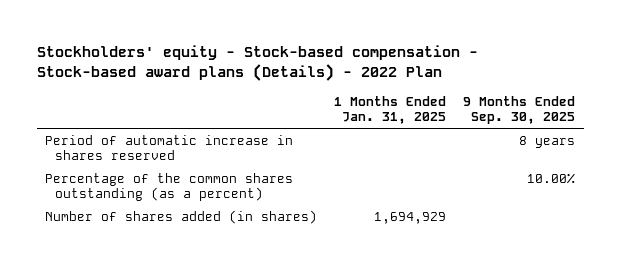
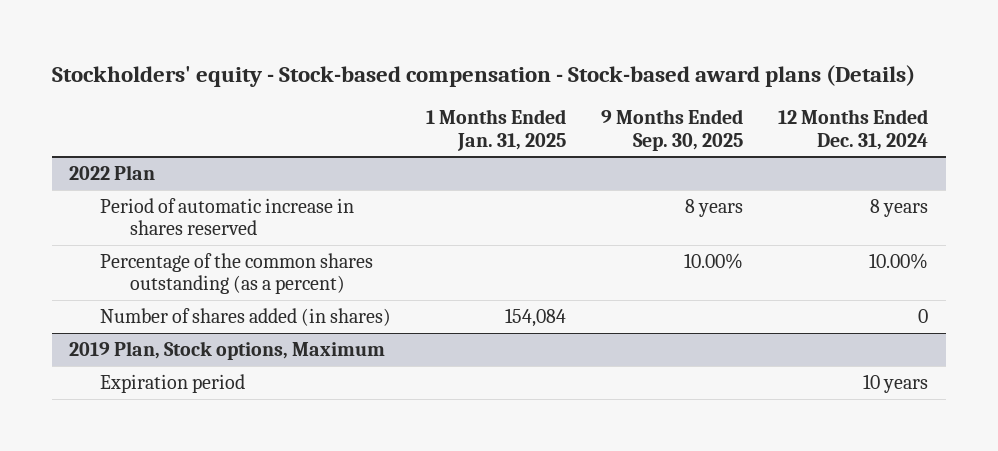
[36,44,478,82] Stockholders' equity - Stock-based compensation - Stock-based award plans (Details) - 2022 Plan -> [51,64,915,87] Stockholders' equity - Stock-based compensation - Stock-based award plans (Details)
none -> [778,109,929,150] 12 Months Ended Dec. 31, 2024
none -> [69,164,156,180] 2022 Plan
[374,212,447,225] 1,694,929 -> [504,307,566,327] 154,084
none -> [69,340,386,360] 2019 Plan, Stock options, Maximum
none -> [99,373,245,393] Expiration period

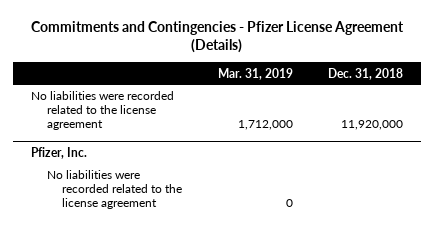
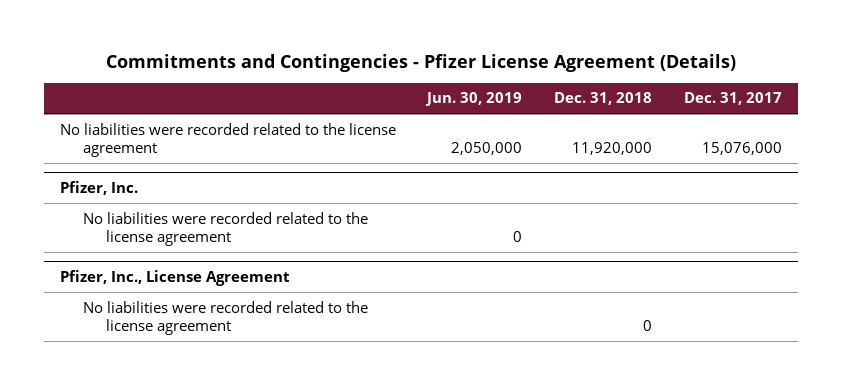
[217,67,293,80] Mar. 31, 2019 -> none
none -> [425,92,523,107] Jun. 30, 2019
none -> [683,92,782,106] Dec. 31, 2017
none -> [59,269,290,286] Pfizer, Inc., License Agreement
none -> [82,300,368,336] No liabilities were recorded related to the license agreement

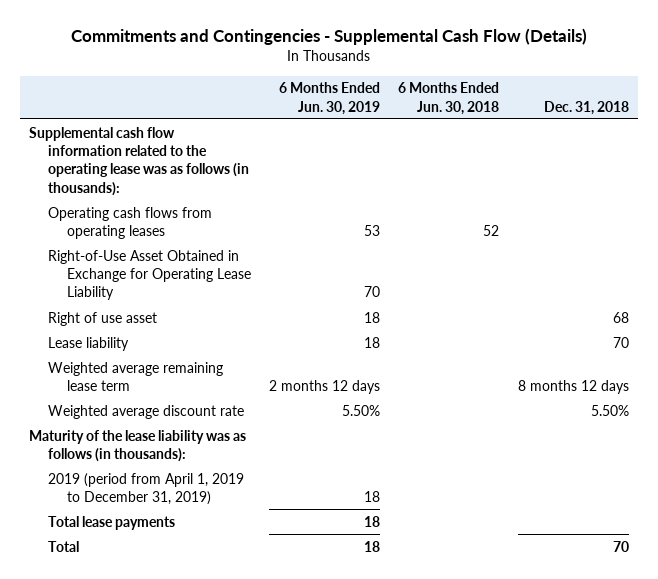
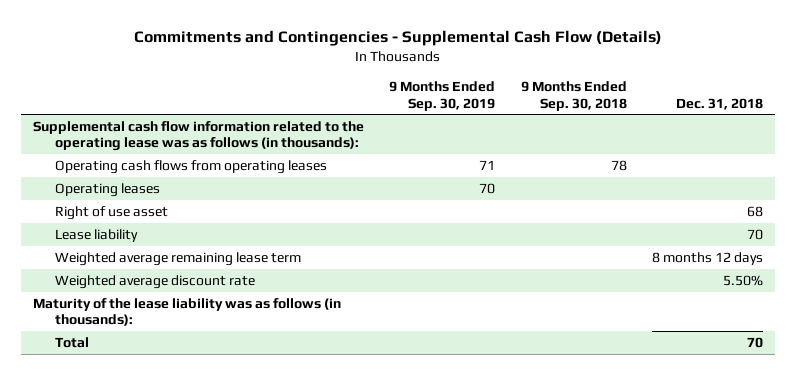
[279,82,381,115] 6 Months Ended Jun. 30, 2019 -> none
[398,82,500,115] 6 Months Ended Jun. 30, 2018 -> none
none -> [389,81,496,111] 9 Months Ended Sep. 30, 2019
none -> [520,81,627,111] 9 Months Ended Sep. 30, 2018
[48,249,251,301] Right-of-Use Asset Obtained in Exchange for Operating Lease Liability -> [55,182,161,197] Operating leases
[48,472,245,505] 2019 (period from April 1, 2019 to December 31, 2019) -> none
[48,515,176,530] Total lease payments -> none

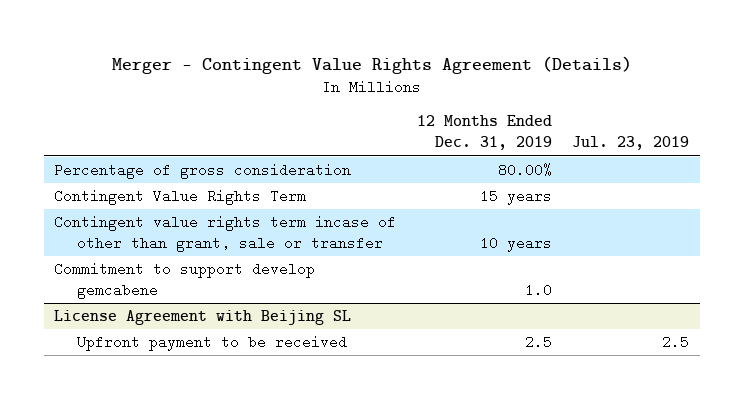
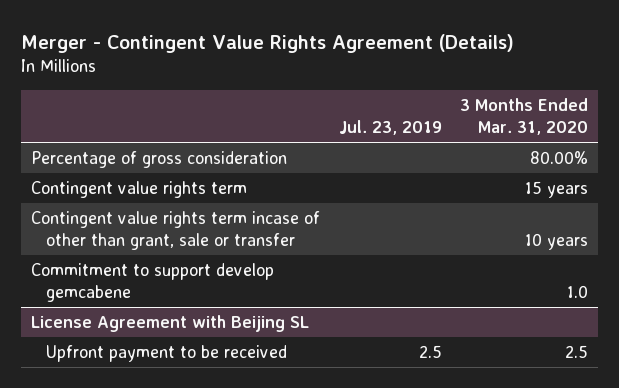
[416,115,552,151] 12 Months Ended Dec. 31, 2019 -> none
none -> [460,97,589,136] 3 Months Ended Mar. 31, 2020
[54,189,307,206] Contingent Value Rights Term -> [30,180,247,198] Contingent value rights term

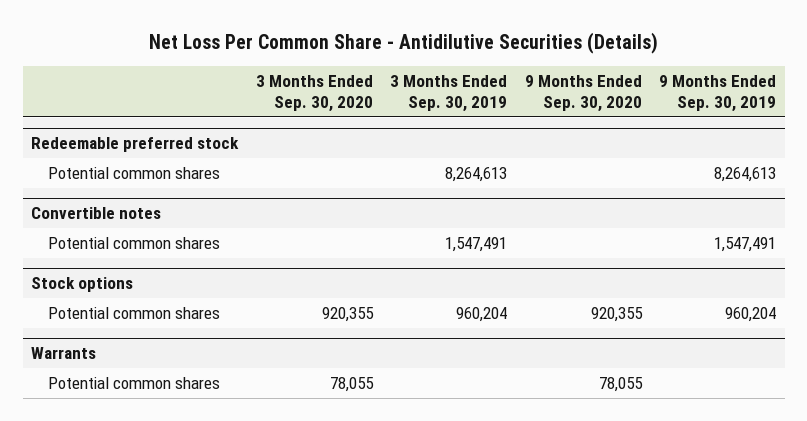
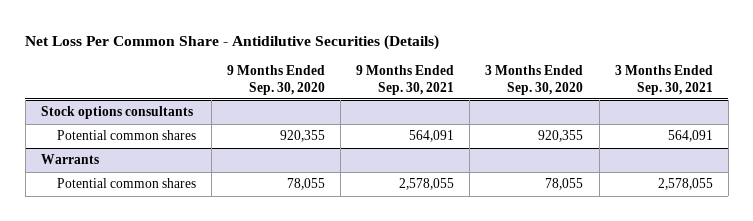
[390,75,508,112] 3 Months Ended Sep. 30, 2019 -> none
[659,75,777,112] 9 Months Ended Sep. 30, 2019 -> none
none -> [356,65,455,95] 9 Months Ended Sep. 30, 2021
none -> [614,65,713,95] 3 Months Ended Sep. 30, 2021
[31,137,240,153] Redeemable preferred stock -> none
[47,167,220,180] Potential common shares -> none
[31,207,162,220] Convertible notes -> none
[47,237,220,250] Potential common shares -> none
[31,277,134,293] Stock options -> [40,106,193,120] Stock options consultants

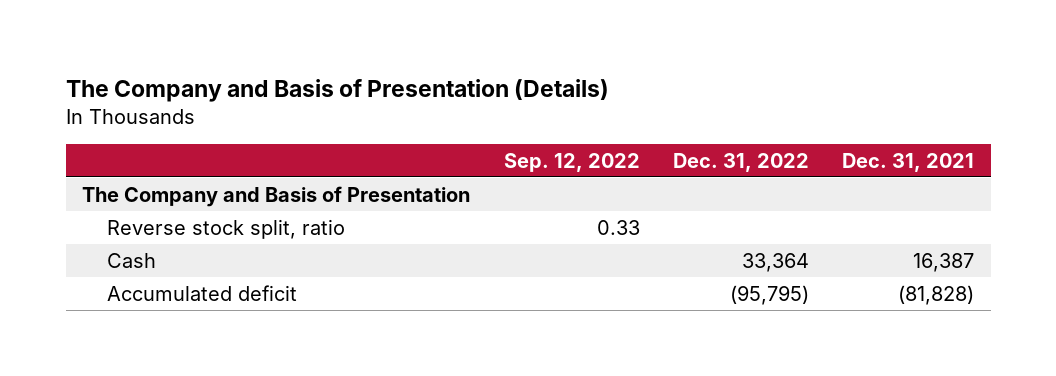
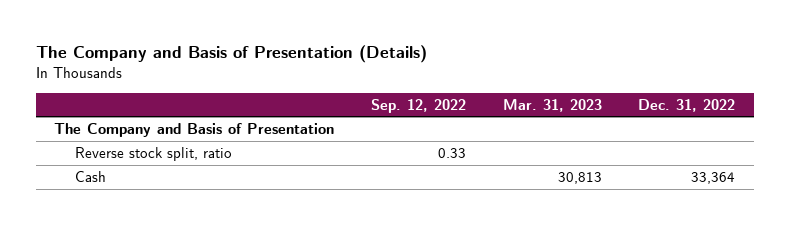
[842,152,975,172] Dec. 31, 2021 -> none
none -> [502,98,602,112] Mar. 31, 2023
[106,284,297,301] Accumulated deficit -> none

